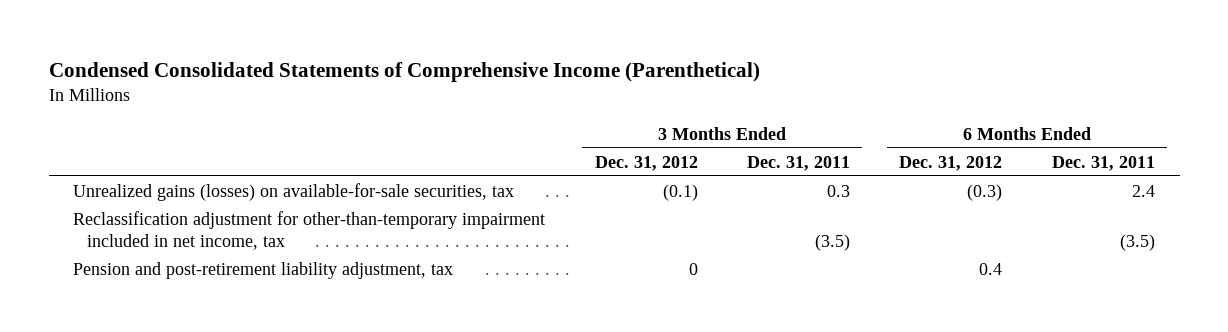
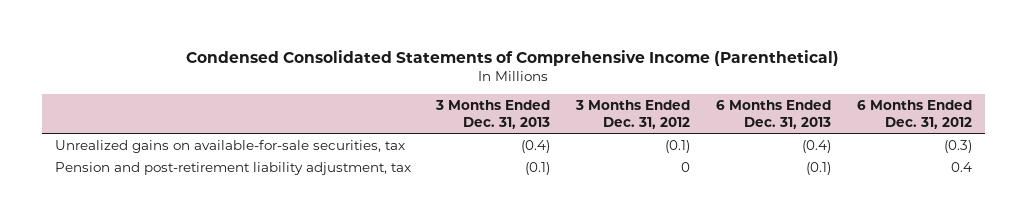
[747,155,851,171] Dec. 31, 2011 -> none
[1051,155,1155,171] Dec. 31, 2011 -> none
none -> [435,100,551,129] 3 Months Ended Dec. 31, 2013
none -> [716,100,832,129] 6 Months Ended Dec. 31, 2013
[73,210,546,251] Reclassification adjustment for other-than-temporary impairment included in net income, tax -> none
[73,182,515,201] Unrealized gains (losses) on available-for-sale securities, tax -> [54,139,405,153] Unrealized gains on available-for-sale securities, tax

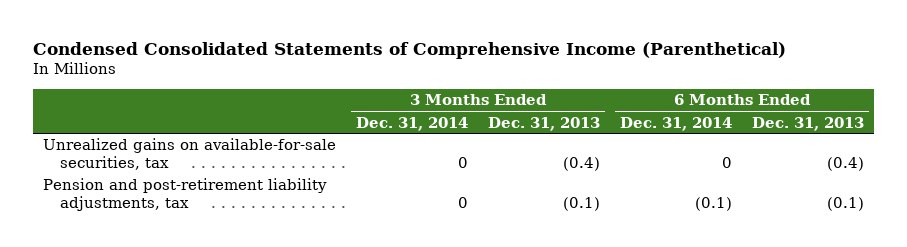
[575,100,691,129] 3 Months Ended Dec. 31, 2012 -> none
[857,100,973,129] 6 Months Ended Dec. 31, 2012 -> none
none -> [355,116,468,131] Dec. 31, 2014
none -> [619,116,732,131] Dec. 31, 2014
[54,161,411,175] Pension and post-retirement liability adjustment, tax -> [42,178,327,211] Pension and post-retirement liability adjustments, tax

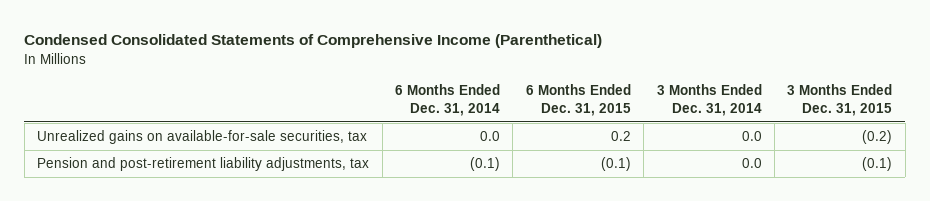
[487,116,600,131] Dec. 31, 2013 -> none
[751,116,864,131] Dec. 31, 2013 -> none
none -> [525,84,631,116] 6 Months Ended Dec. 31, 2015
none -> [787,84,893,116] 3 Months Ended Dec. 31, 2015
[457,156,468,168] 0 -> [741,131,762,142] 0.0
[721,156,732,168] 0 -> [479,131,500,142] 0.0
[457,196,468,208] 0 -> [741,158,762,169] 0.0

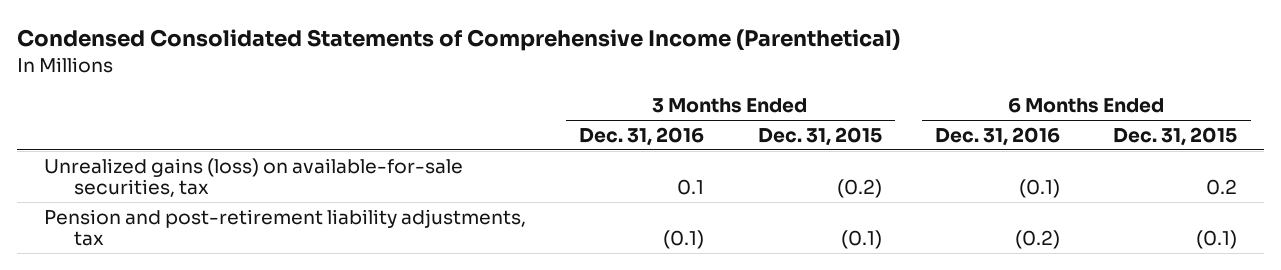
[394,84,500,116] 6 Months Ended Dec. 31, 2014 -> none
[656,84,762,116] 3 Months Ended Dec. 31, 2014 -> none
none -> [579,126,705,146] Dec. 31, 2016
none -> [934,126,1060,146] Dec. 31, 2016
[37,130,368,145] Unrealized gains on available-for-sale securities, tax -> [43,157,463,198] Unrealized gains (loss) on available-for-sale securities, tax

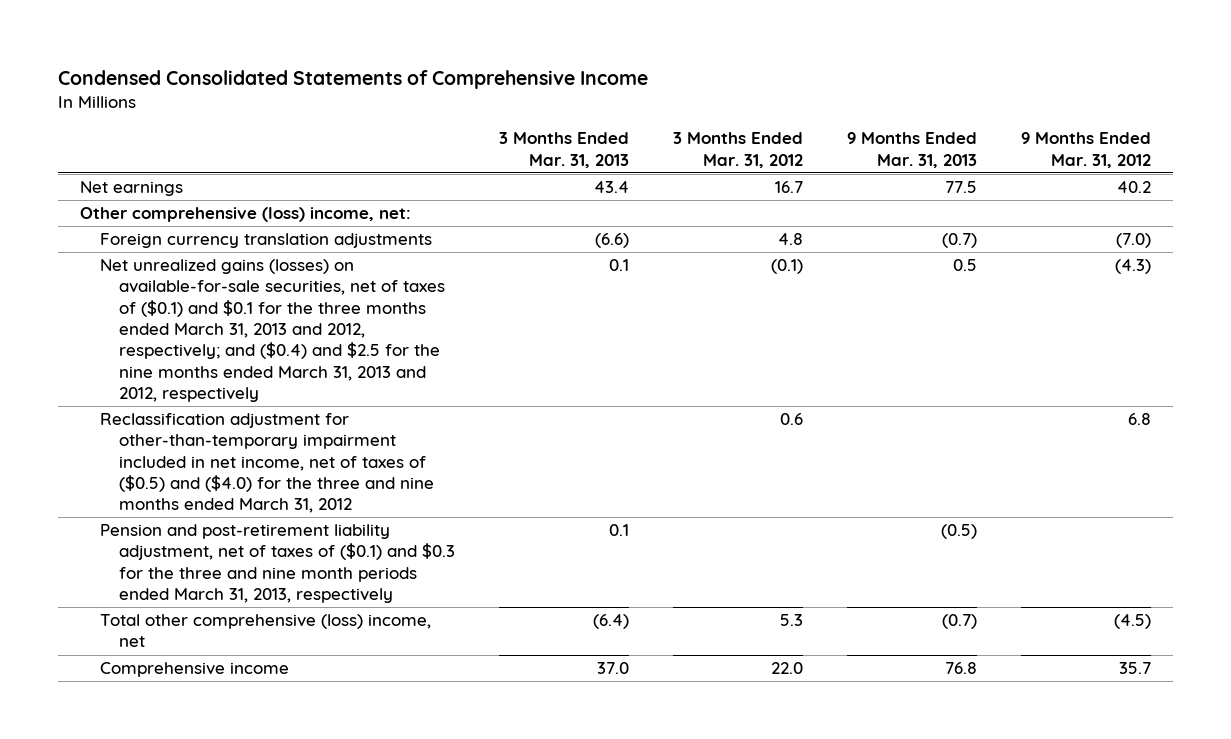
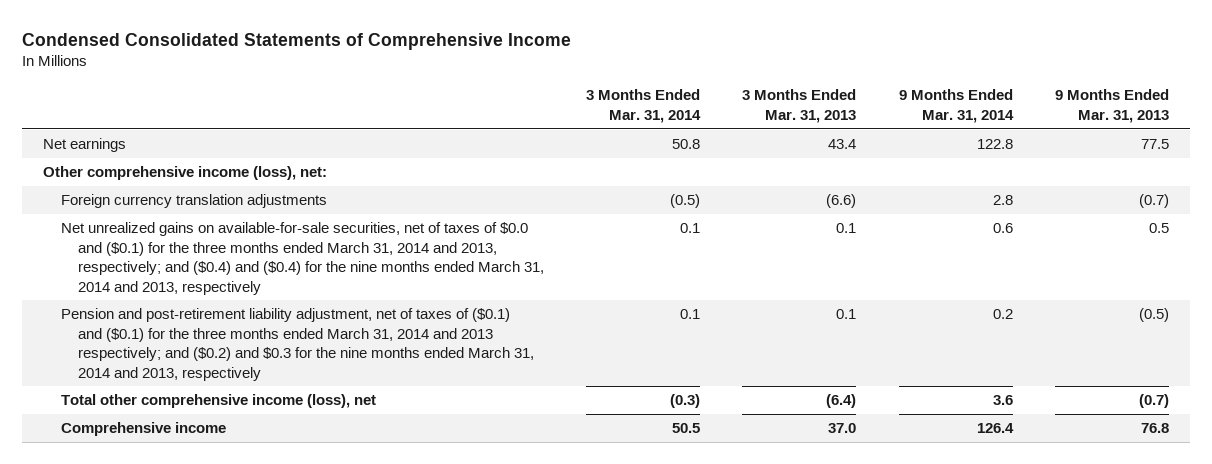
[672,132,803,168] 3 Months Ended Mar. 31, 2012 -> none
[1020,132,1151,168] 9 Months Ended Mar. 31, 2012 -> none
none -> [586,89,702,123] 3 Months Ended Mar. 31, 2014
none -> [898,89,1014,123] 9 Months Ended Mar. 31, 2014
[80,207,412,223] Other comprehensive (loss) income, net: -> [43,166,328,181] Other comprehensive income (loss), net:
[99,413,435,514] Reclassification adjustment for other-than-temporary impairment included in net income, net of taxes of ($0.5) and ($4.0) for the three and nine months ended March 31, 2012 -> none
[99,259,446,402] Net unrealized gains (losses) on available-for-sale securities, net of taxes of ($0.1) and $0.1 for the three months ended March 31, 2013 and 2012, respectively; and ($0.4) and $2.5 for the nine months ended March 31, 2013 and 2012, respectively -> [60,222,545,295] Net unrealized gains on available-for-sale securities, net of taxes of $0.0 and ($0.1) for the three months ended March 31, 2014 and 2013, respectively; and ($0.4) and ($0.4) for the nine months ended March 31, 2014 and 2013, respectively
[99,524,456,604] Pension and post-retirement liability adjustment, net of taxes of ($0.1) and $0.3 for the three and nine month periods ended March 31, 2013, respectively -> [60,308,535,381] Pension and post-retirement liability adjustment, net of taxes of ($0.1) and ($0.1) for the three months ended March 31, 2014 and 2013 respectively; and ($0.2) and $0.3 for the nine months ended March 31, 2014 and 2013, respectively
[99,614,431,648] Total other comprehensive (loss) income, net -> [60,394,376,409] Total other comprehensive income (loss), net

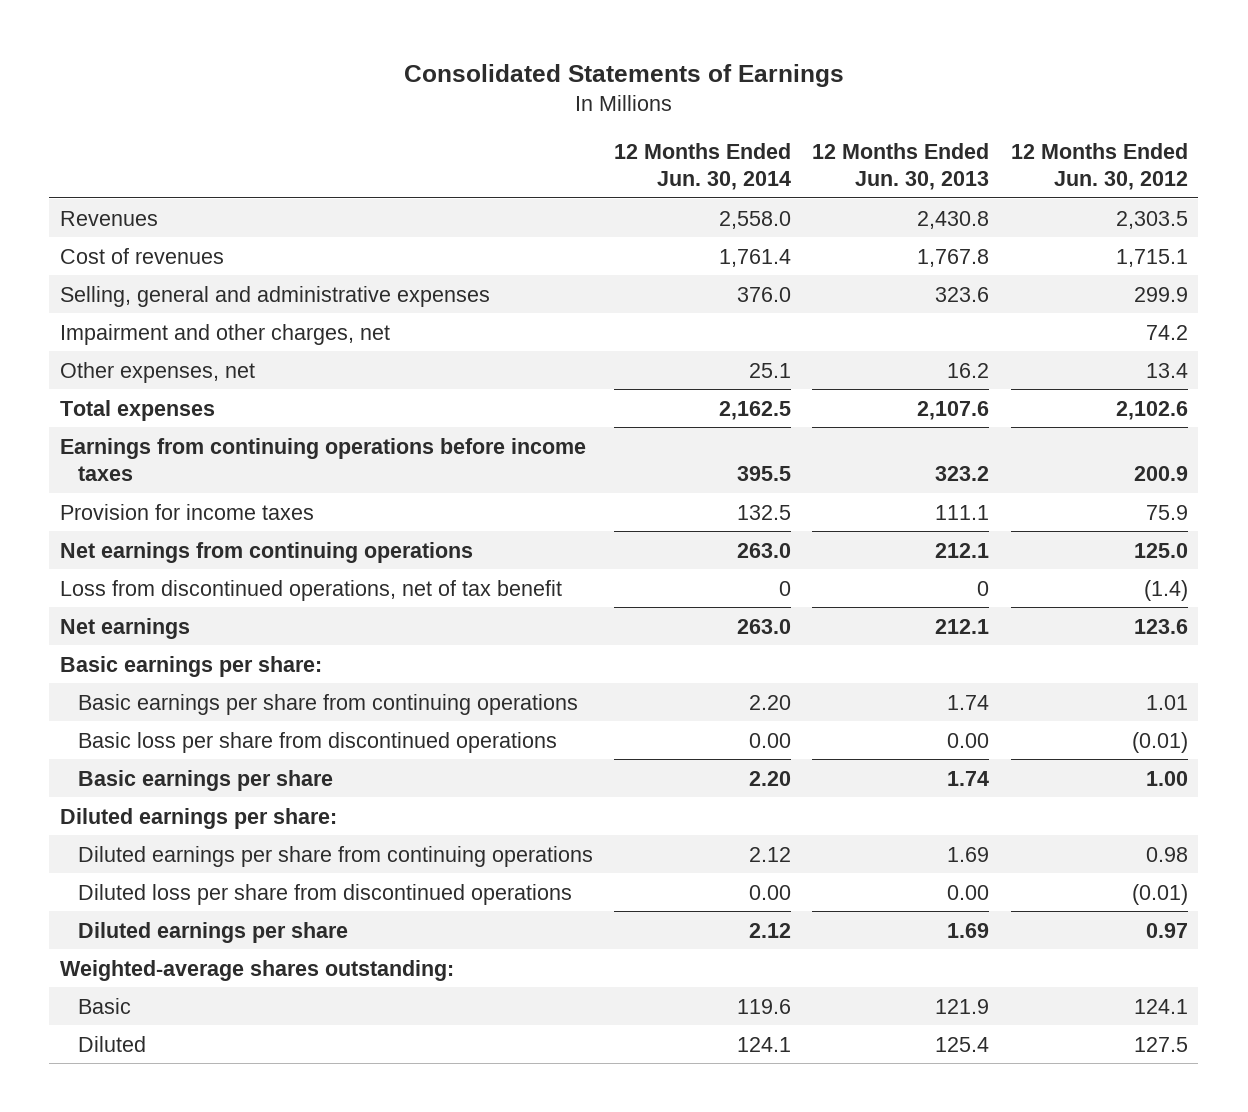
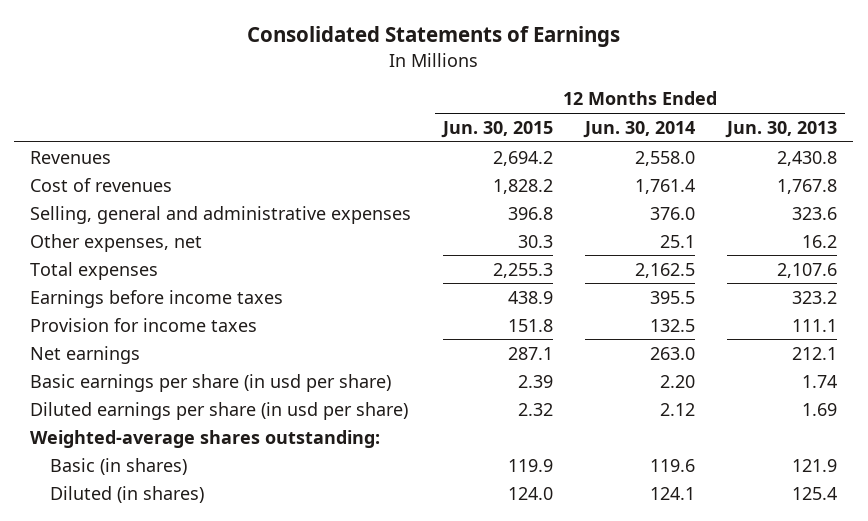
[1010,142,1188,191] 12 Months Ended Jun. 30, 2012 -> none
none -> [441,120,554,138] Jun. 30, 2015
[59,323,390,345] Impairment and other charges, net -> none
[59,437,586,481] Earnings from continuing operations before income taxes -> [30,289,284,308] Earnings before income taxes
[59,541,473,563] Net earnings from continuing operations -> none
[59,579,562,601] Loss from discontinued operations, net of tax benefit -> none
[59,655,322,677] Basic earnings per share: -> none
[77,693,578,715] Basic earnings per share from continuing operations -> none
[77,731,557,753] Basic loss per share from discontinued operations -> none
[59,807,337,829] Diluted earnings per share: -> none
[77,845,593,867] Diluted earnings per share from continuing operations -> none
[77,883,572,905] Diluted loss per share from discontinued operations -> none
[77,769,333,791] Basic earnings per share -> [30,373,392,392] Basic earnings per share (in usd per share)
[77,921,348,943] Diluted earnings per share -> [30,401,409,420] Diluted earnings per share (in usd per share)
[77,997,131,1014] Basic -> [49,457,187,475] Basic (in shares)
[77,1035,146,1052] Diluted -> [49,485,204,503] Diluted (in shares)

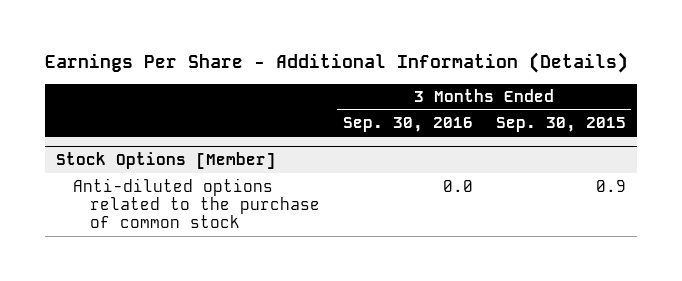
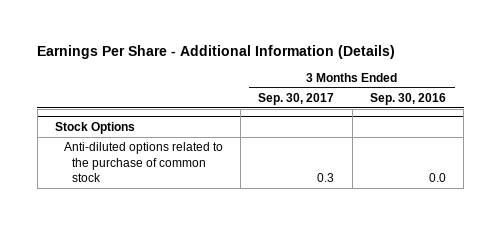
[495,117,626,133] Sep. 30, 2015 -> none
none -> [258,92,335,105] Sep. 30, 2017
[56,151,277,169] Stock Options [Member] -> [54,121,135,134] Stock Options

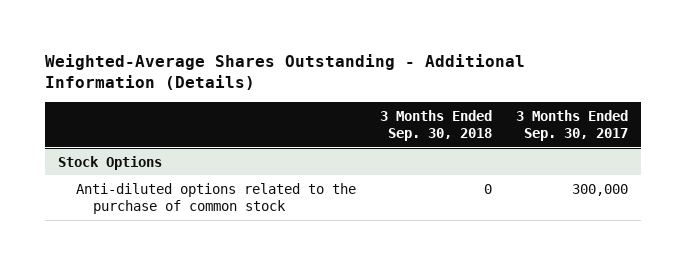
[37,44,396,59] Earnings Per Share - Additional Information (Details) -> [45,53,526,91] Weighted-Average Shares Outstanding - Additional Information (Details)
[369,92,446,105] Sep. 30, 2016 -> none
none -> [379,109,492,142] 3 Months Ended Sep. 30, 2018
[317,173,335,183] 0.3 -> [572,183,629,196] 300,000

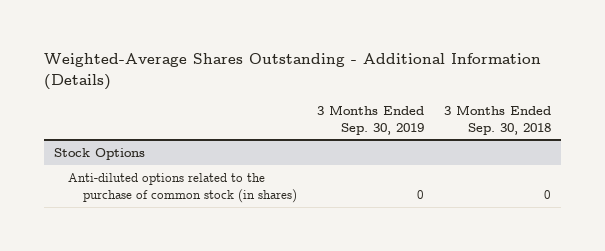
[516,109,629,142] 3 Months Ended Sep. 30, 2017 -> none
none -> [316,104,424,135] 3 Months Ended Sep. 30, 2019
[75,182,356,215] Anti-diluted options related to the purchase of common stock -> [68,172,297,203] Anti-diluted options related to the purchase of common stock (in shares)

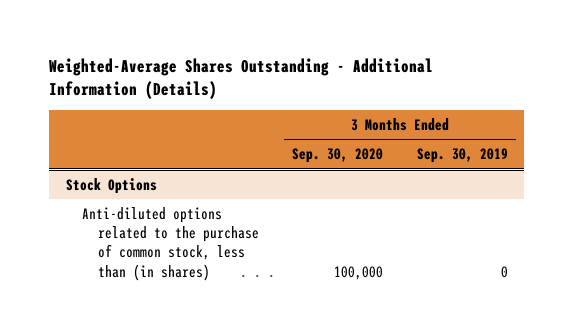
[444,104,552,135] 3 Months Ended Sep. 30, 2018 -> none
none -> [292,148,384,164] Sep. 30, 2020
[68,172,297,203] Anti-diluted options related to the purchase of common stock (in shares) -> [81,206,259,281] Anti-diluted options related to the purchase of common stock, less than (in shares)

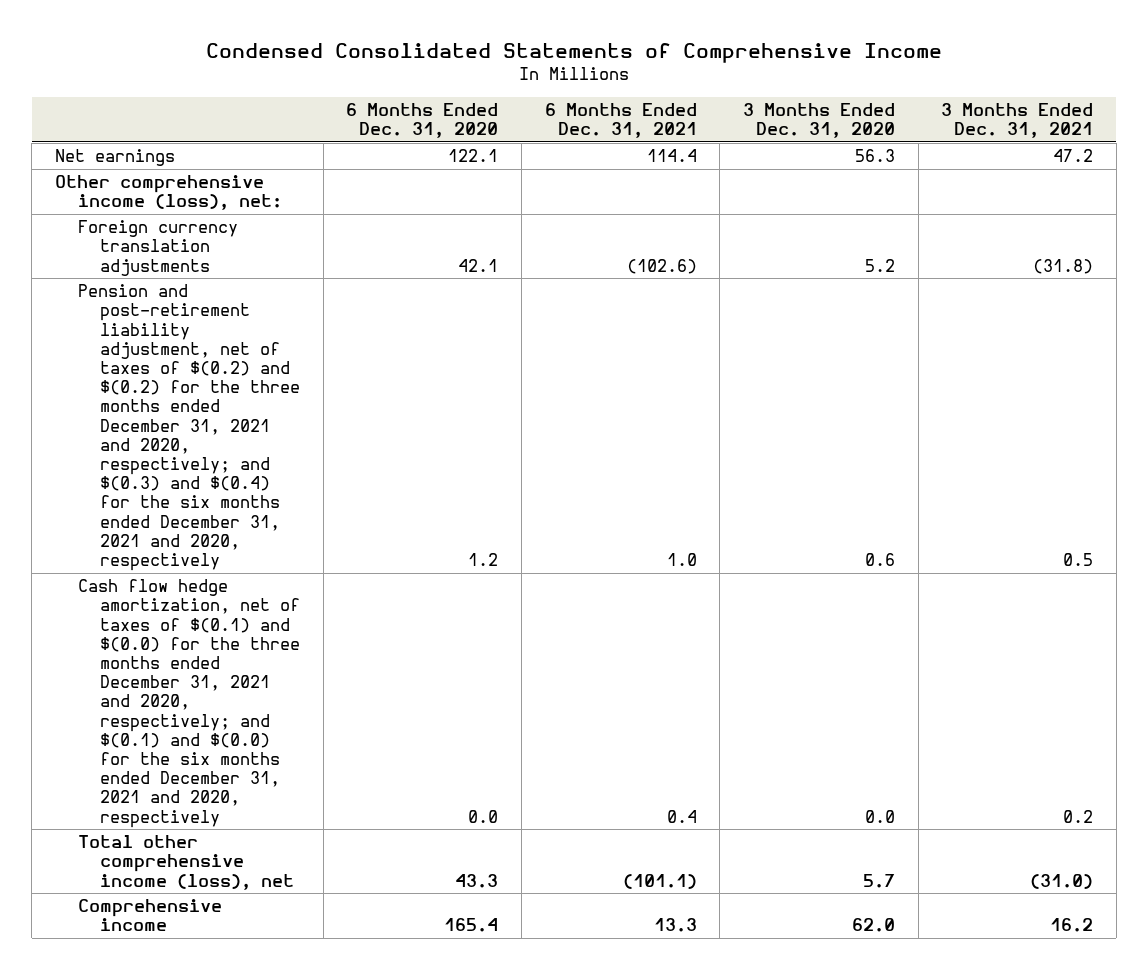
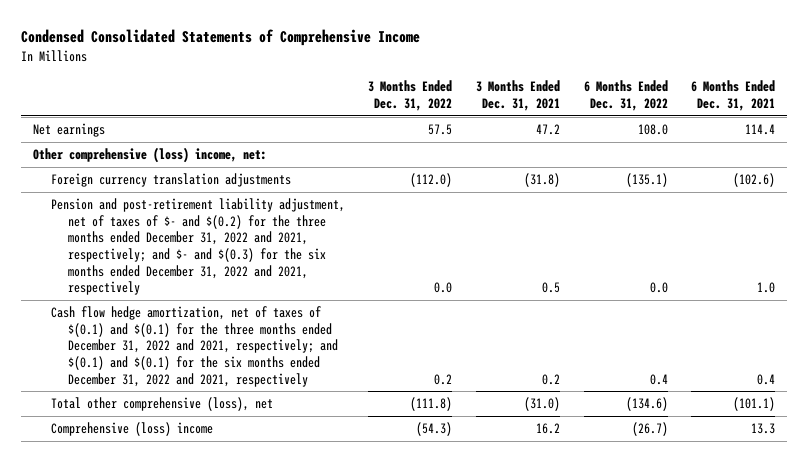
[346,102,499,139] 6 Months Ended Dec. 31, 2020 -> none
[743,102,896,139] 3 Months Ended Dec. 31, 2020 -> none
none -> [368,80,453,112] 3 Months Ended Dec. 31, 2022
none -> [583,80,668,112] 6 Months Ended Dec. 31, 2022
[55,175,282,211] Other comprehensive income (loss), net: -> [33,147,268,164] Other comprehensive (loss) income, net:
[77,284,301,572] Pension and post-retirement liability adjustment, net of taxes of $(0.2) and $(0.2) for the three months ended December 31, 2021 and 2020, respectively; and $(0.3) and $(0.4) for the six months ended December 31, 2021 and 2020, respectively -> [50,198,345,296] Pension and post-retirement liability adjustment, net of taxes of $- and $(0.2) for the three months ended December 31, 2022 and 2021, respectively; and $- and $(0.3) for the six months ended December 31, 2022 and 2021, respectively
[77,579,301,828] Cash flow hedge amortization, net of taxes of $(0.1) and $(0.0) for the three months ended December 31, 2021 and 2020, respectively; and $(0.1) and $(0.0) for the six months ended December 31, 2021 and 2020, respectively -> [50,306,339,387] Cash flow hedge amortization, net of taxes of $(0.1) and $(0.1) for the three months ended December 31, 2022 and 2021, respectively; and $(0.1) and $(0.1) for the six months ended December 31, 2022 and 2021, respectively
[77,835,295,890] Total other comprehensive income (loss), net -> [50,397,273,412] Total other comprehensive (loss), net
[77,899,222,932] Comprehensive income -> [50,422,213,437] Comprehensive (loss) income

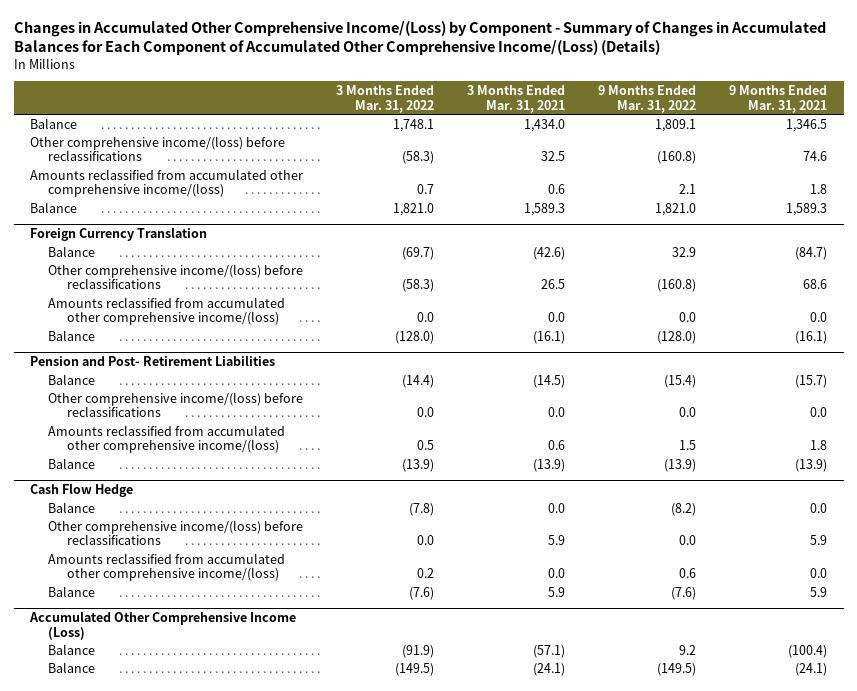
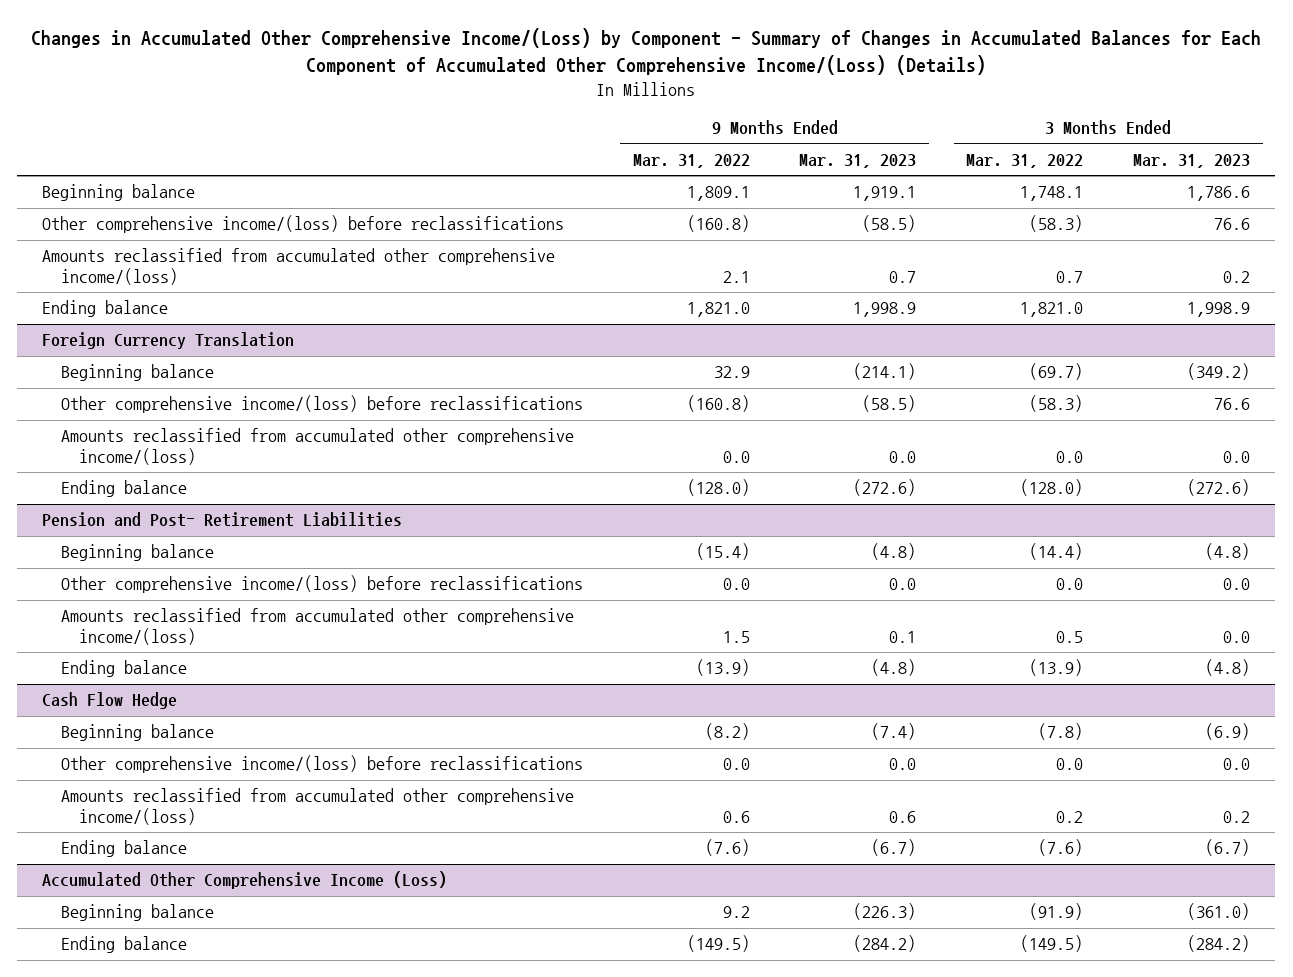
[467,85,566,113] 3 Months Ended Mar. 31, 2021 -> none
[729,85,828,113] 9 Months Ended Mar. 31, 2021 -> none
none -> [799,154,917,169] Mar. 31, 2023
none -> [1133,154,1251,169] Mar. 31, 2023
[30,117,78,129] Balance -> [42,184,196,202] Beginning balance
[30,201,78,213] Balance -> [42,300,169,318] Ending balance
[48,245,96,257] Balance -> [60,364,214,382] Beginning balance
[48,329,96,341] Balance -> [60,480,187,498] Ending balance
[48,373,96,385] Balance -> [60,544,214,562] Beginning balance
[48,457,96,469] Balance -> [60,660,187,678] Ending balance
[48,501,96,513] Balance -> [60,724,214,742] Beginning balance
[48,585,96,597] Balance -> [60,840,187,858] Ending balance
[48,643,96,655] Balance -> [60,904,214,922] Beginning balance
[48,661,96,673] Balance -> [60,936,187,954] Ending balance

